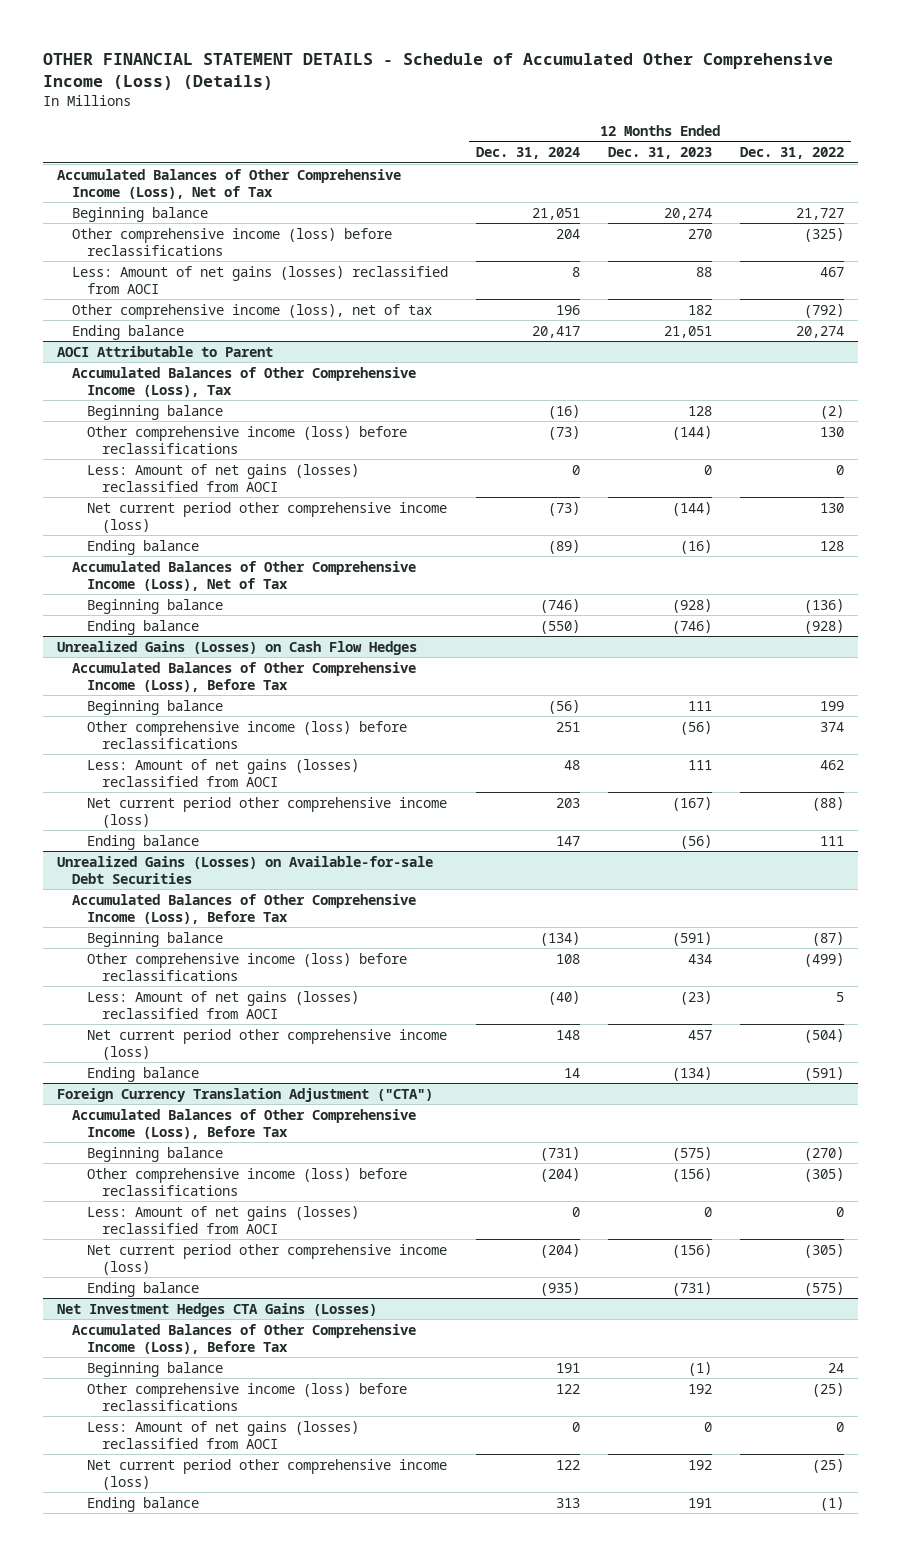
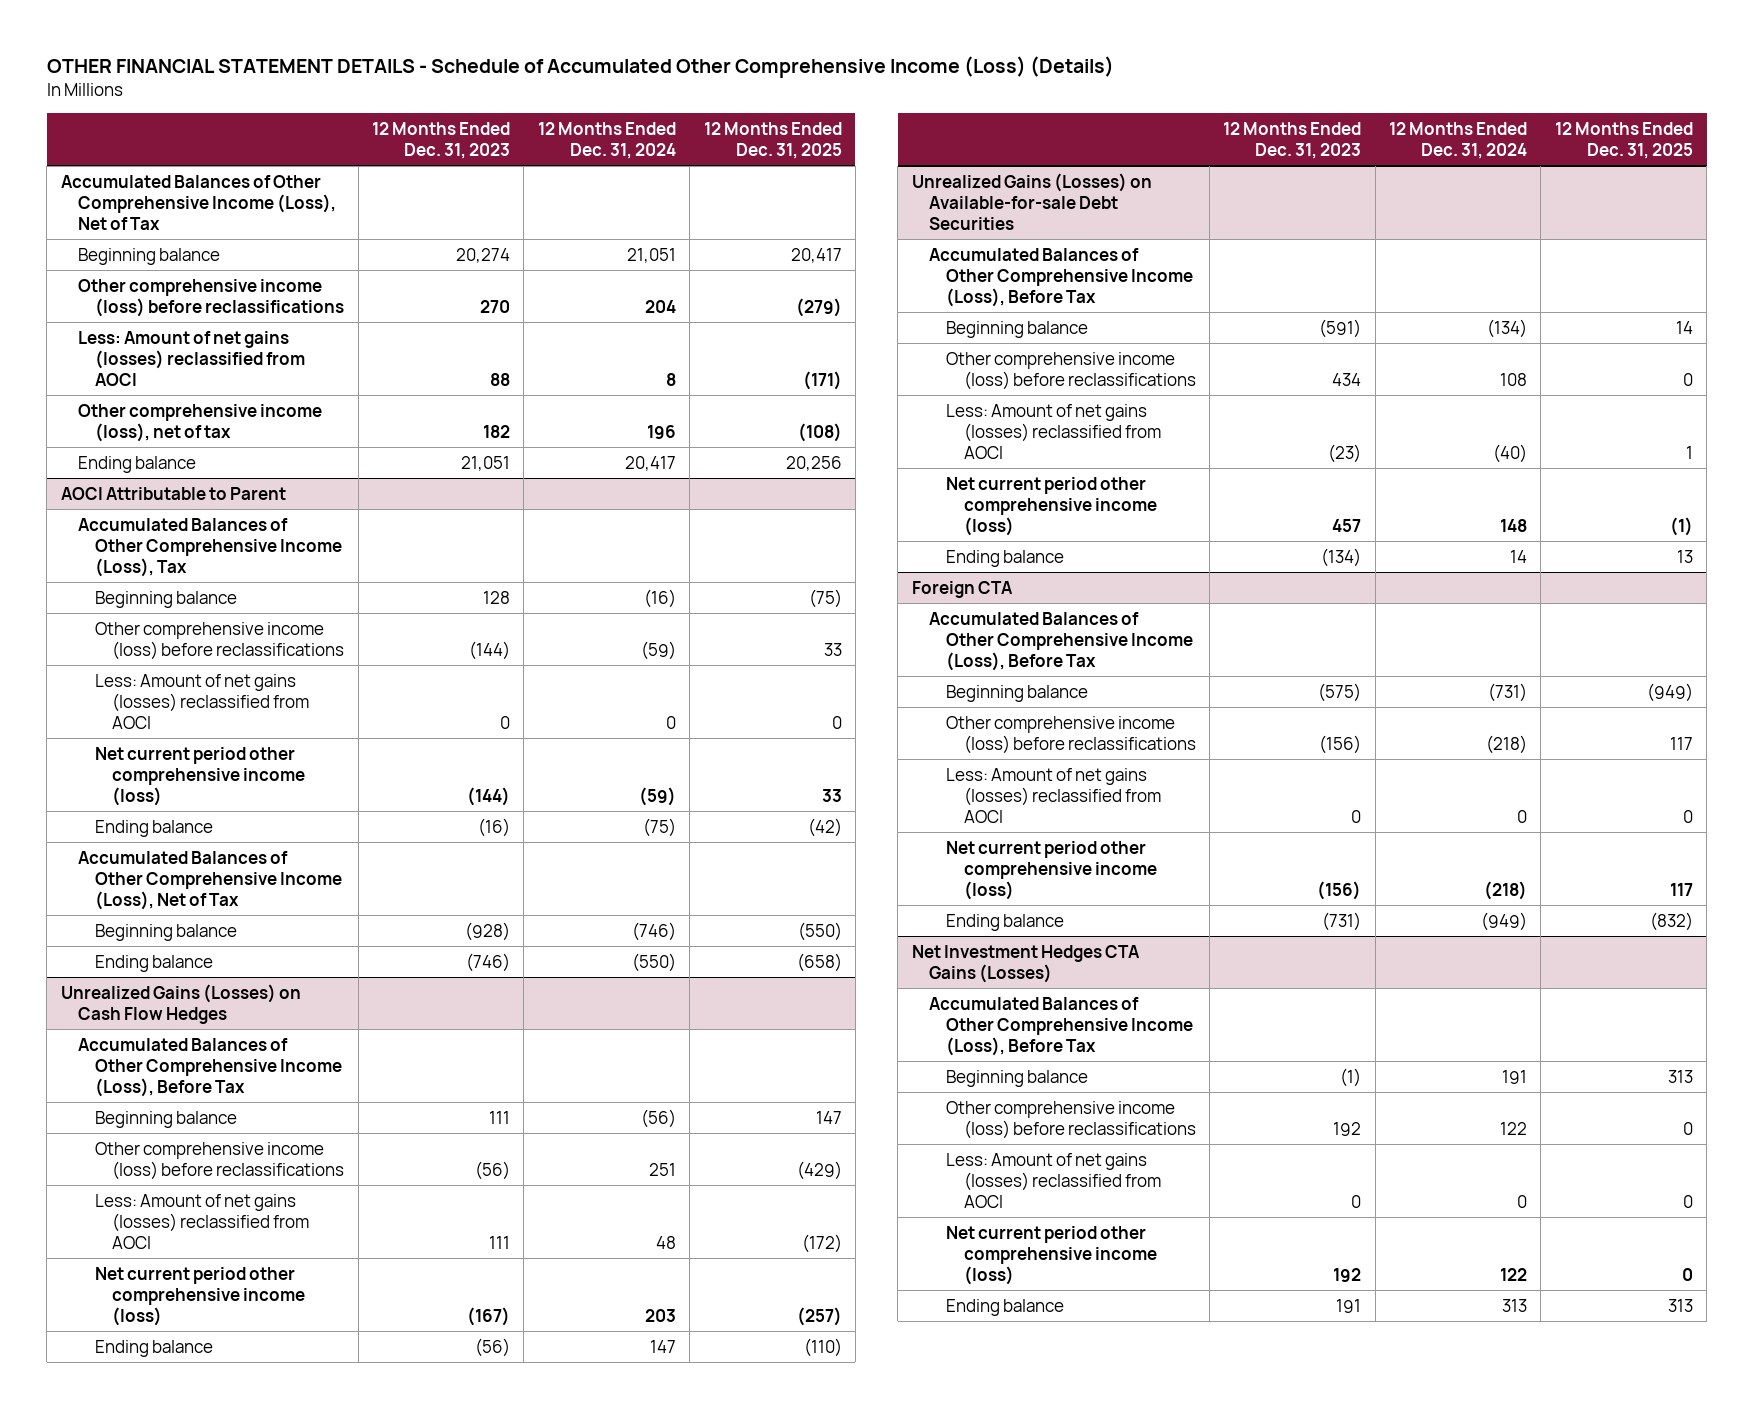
[739,147,844,160] Dec. 31, 2022 -> none
none -> [703,121,842,159] 12 Months Ended Dec. 31, 2025
[547,425,580,440] (73) -> [640,640,676,660] (59)
[547,501,580,516] (73) -> [638,787,676,807] (59)
[547,539,580,554] (89) -> [642,817,676,837] (75)
[56,1087,433,1102] Foreign Currency Translation Adjustment ("CTA") -> [911,580,1013,598] Foreign CTA
[539,1167,580,1182] (204) -> [1486,734,1528,754] (218)
[539,1243,580,1258] (204) -> [1484,881,1528,901] (218)
[539,1281,580,1296] (935) -> [1481,911,1528,931] (949)

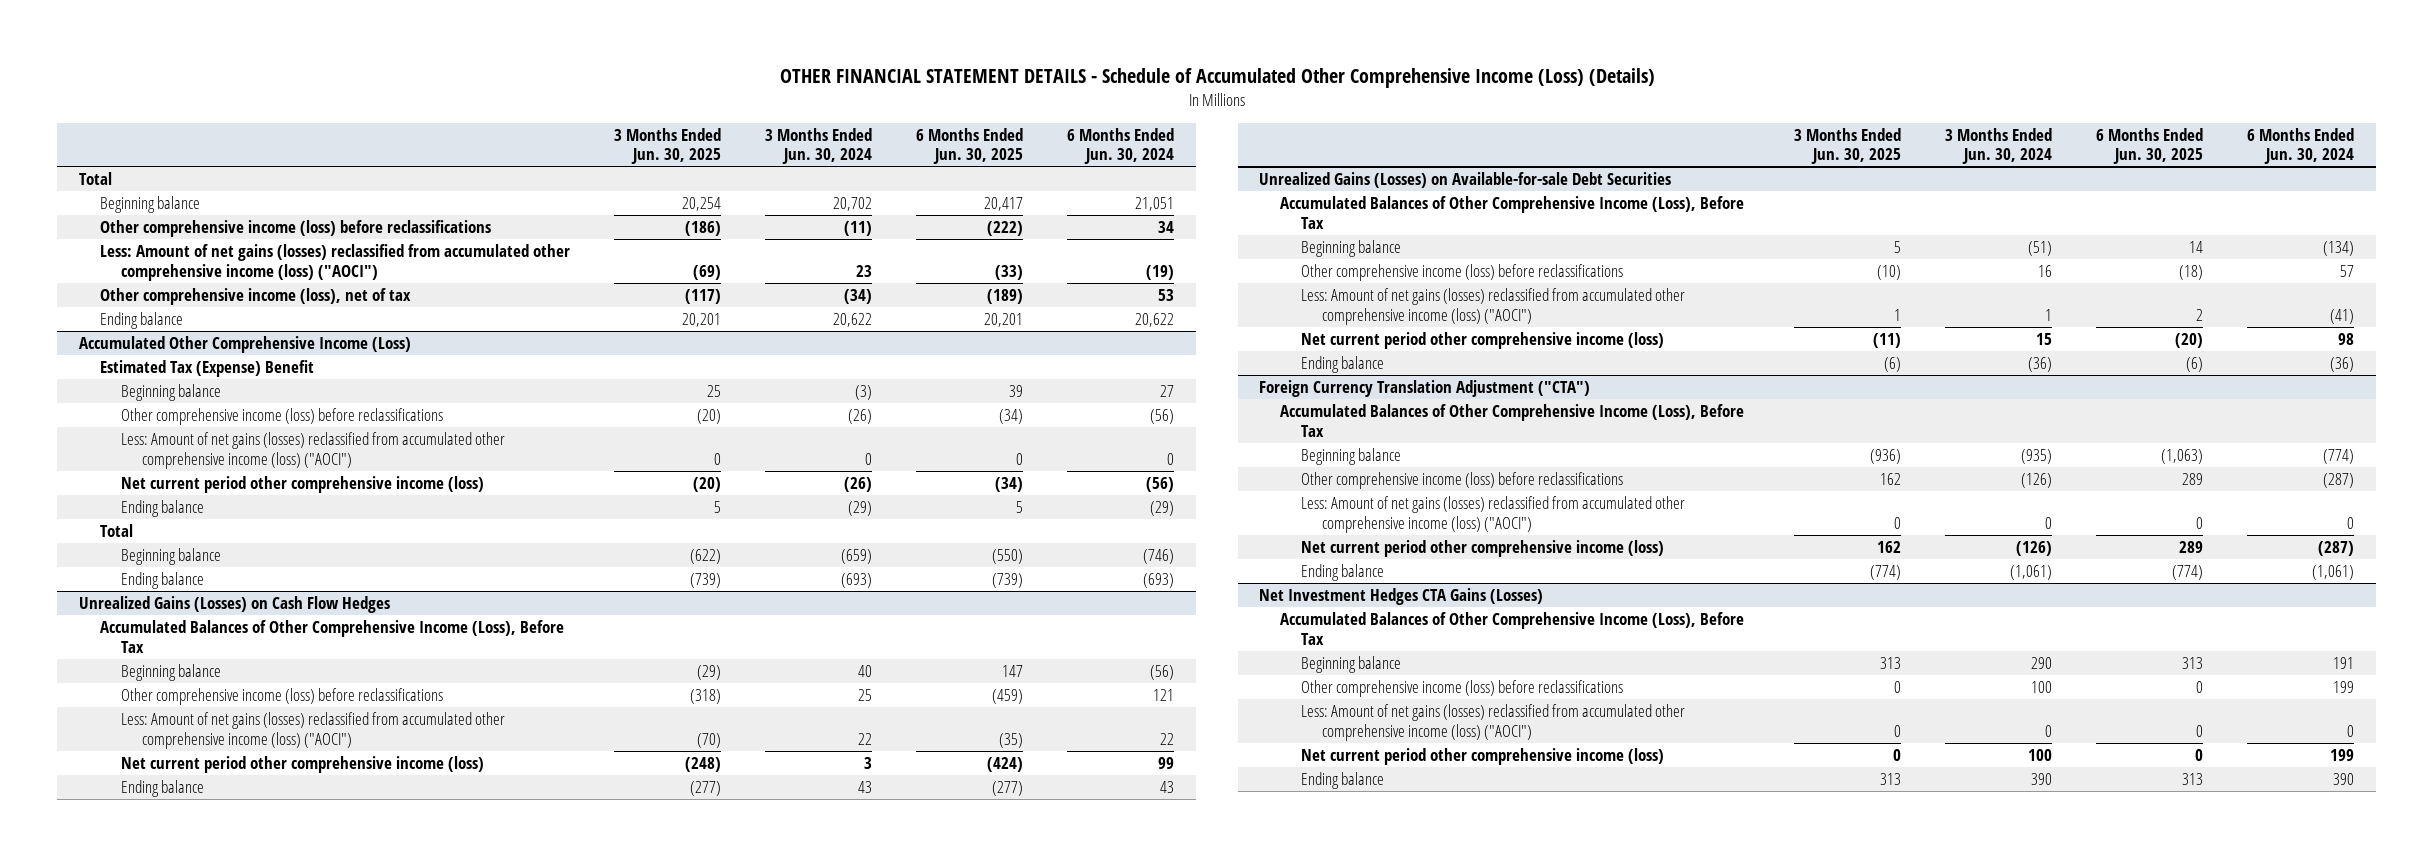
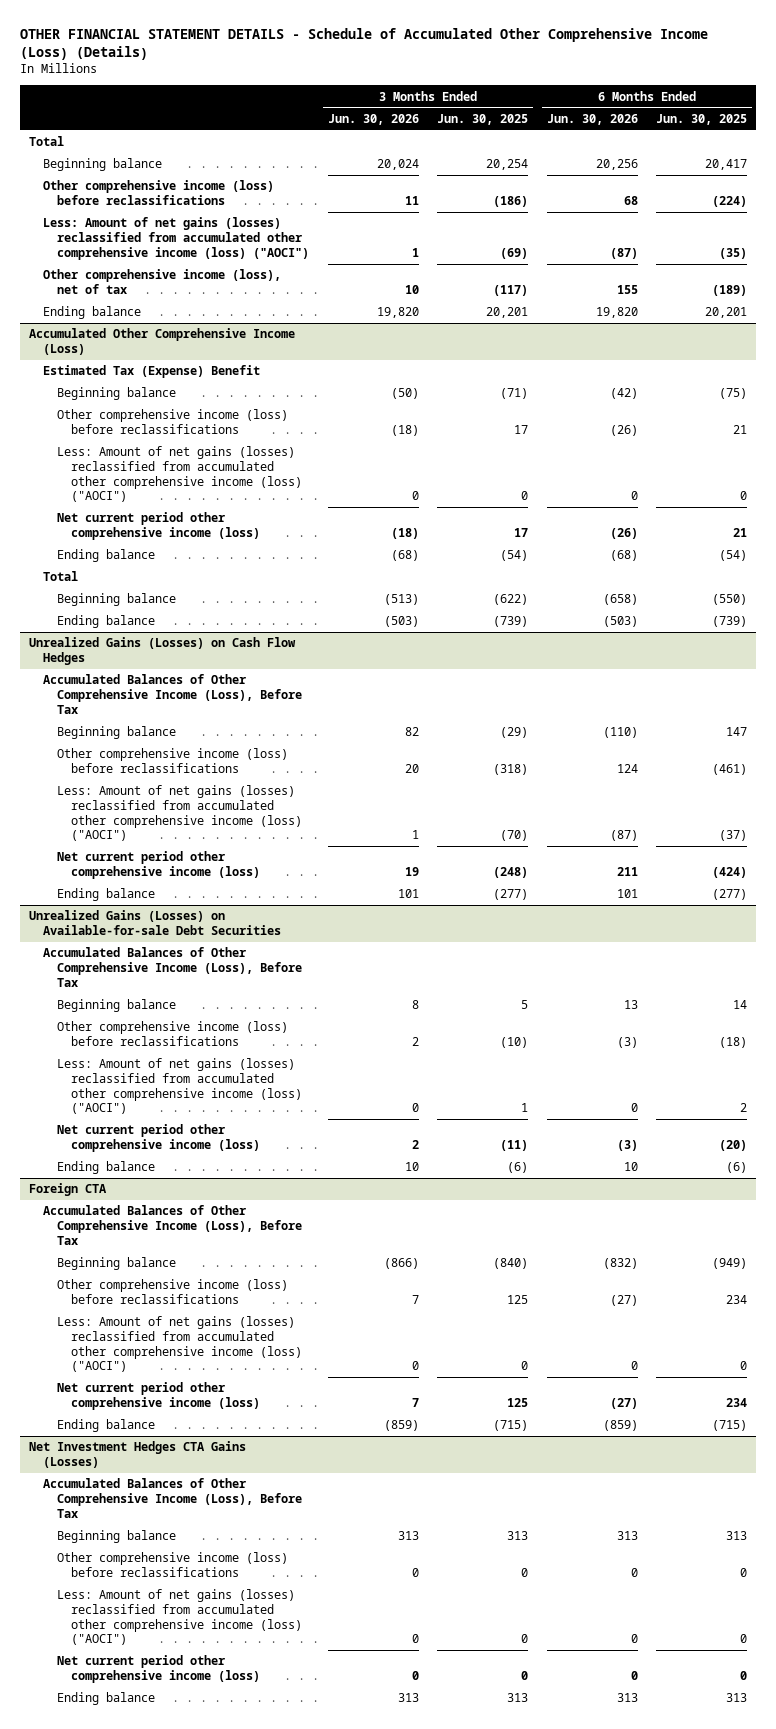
[764,127,872,165] 3 Months Ended Jun. 30, 2024 -> none
[1066,127,1174,165] 6 Months Ended Jun. 30, 2024 -> none
none -> [327,113,419,125] Jun. 30, 2026
none -> [546,113,638,125] Jun. 30, 2026
[986,221,1023,237] (222) -> [712,196,748,208] (224)
[994,264,1023,280] (33) -> [719,247,748,259] (35)
[706,385,721,398] 25 -> [500,388,529,400] (71)
[1008,385,1023,398] 39 -> [719,388,748,400] (75)
[696,409,721,425] (20) -> [514,425,529,435] 17
[998,409,1023,425] (34) -> [733,425,748,435] 21
[692,477,721,493] (20) -> [514,528,529,538] 17
[994,477,1023,493] (34) -> [733,528,748,538] 21
[713,501,721,514] 5 -> [500,550,529,562] (54)
[1015,501,1023,514] 5 -> [719,550,748,562] (54)
[991,689,1023,705] (459) -> [712,764,748,776] (461)
[998,732,1023,748] (35) -> [719,830,748,842] (37)
[1259,380,1591,398] Foreign Currency Translation Adjustment ("CTA") -> [29,1183,108,1197] Foreign CTA
[1870,449,1902,465] (936) -> [493,1258,529,1270] (840)
[2161,449,2204,465] (1,063) -> [712,1258,748,1270] (949)
[1880,473,1902,486] 162 -> [507,1295,529,1305] 125
[2182,473,2204,486] 289 -> [726,1295,748,1305] 234
[1877,541,1902,554] 162 -> [507,1398,529,1408] 125
[2179,541,2204,554] 289 -> [726,1398,748,1408] 234
[1870,565,1902,581] (774) -> [493,1420,529,1432] (715)
[2172,565,2204,581] (774) -> [712,1420,748,1432] (715)

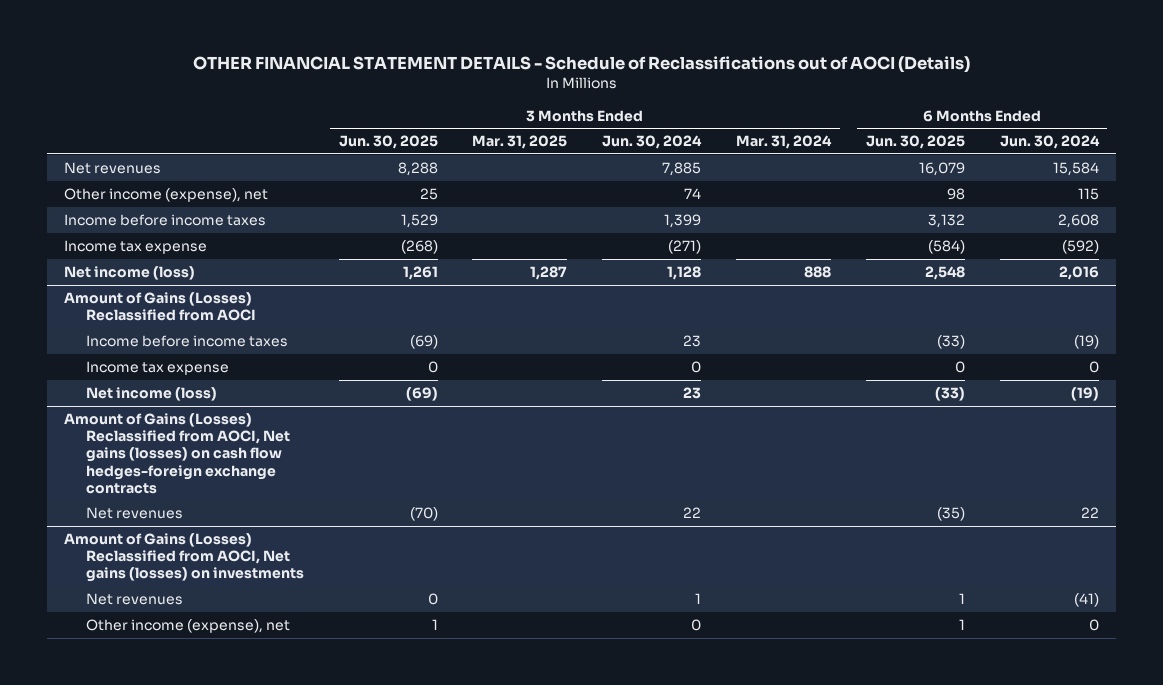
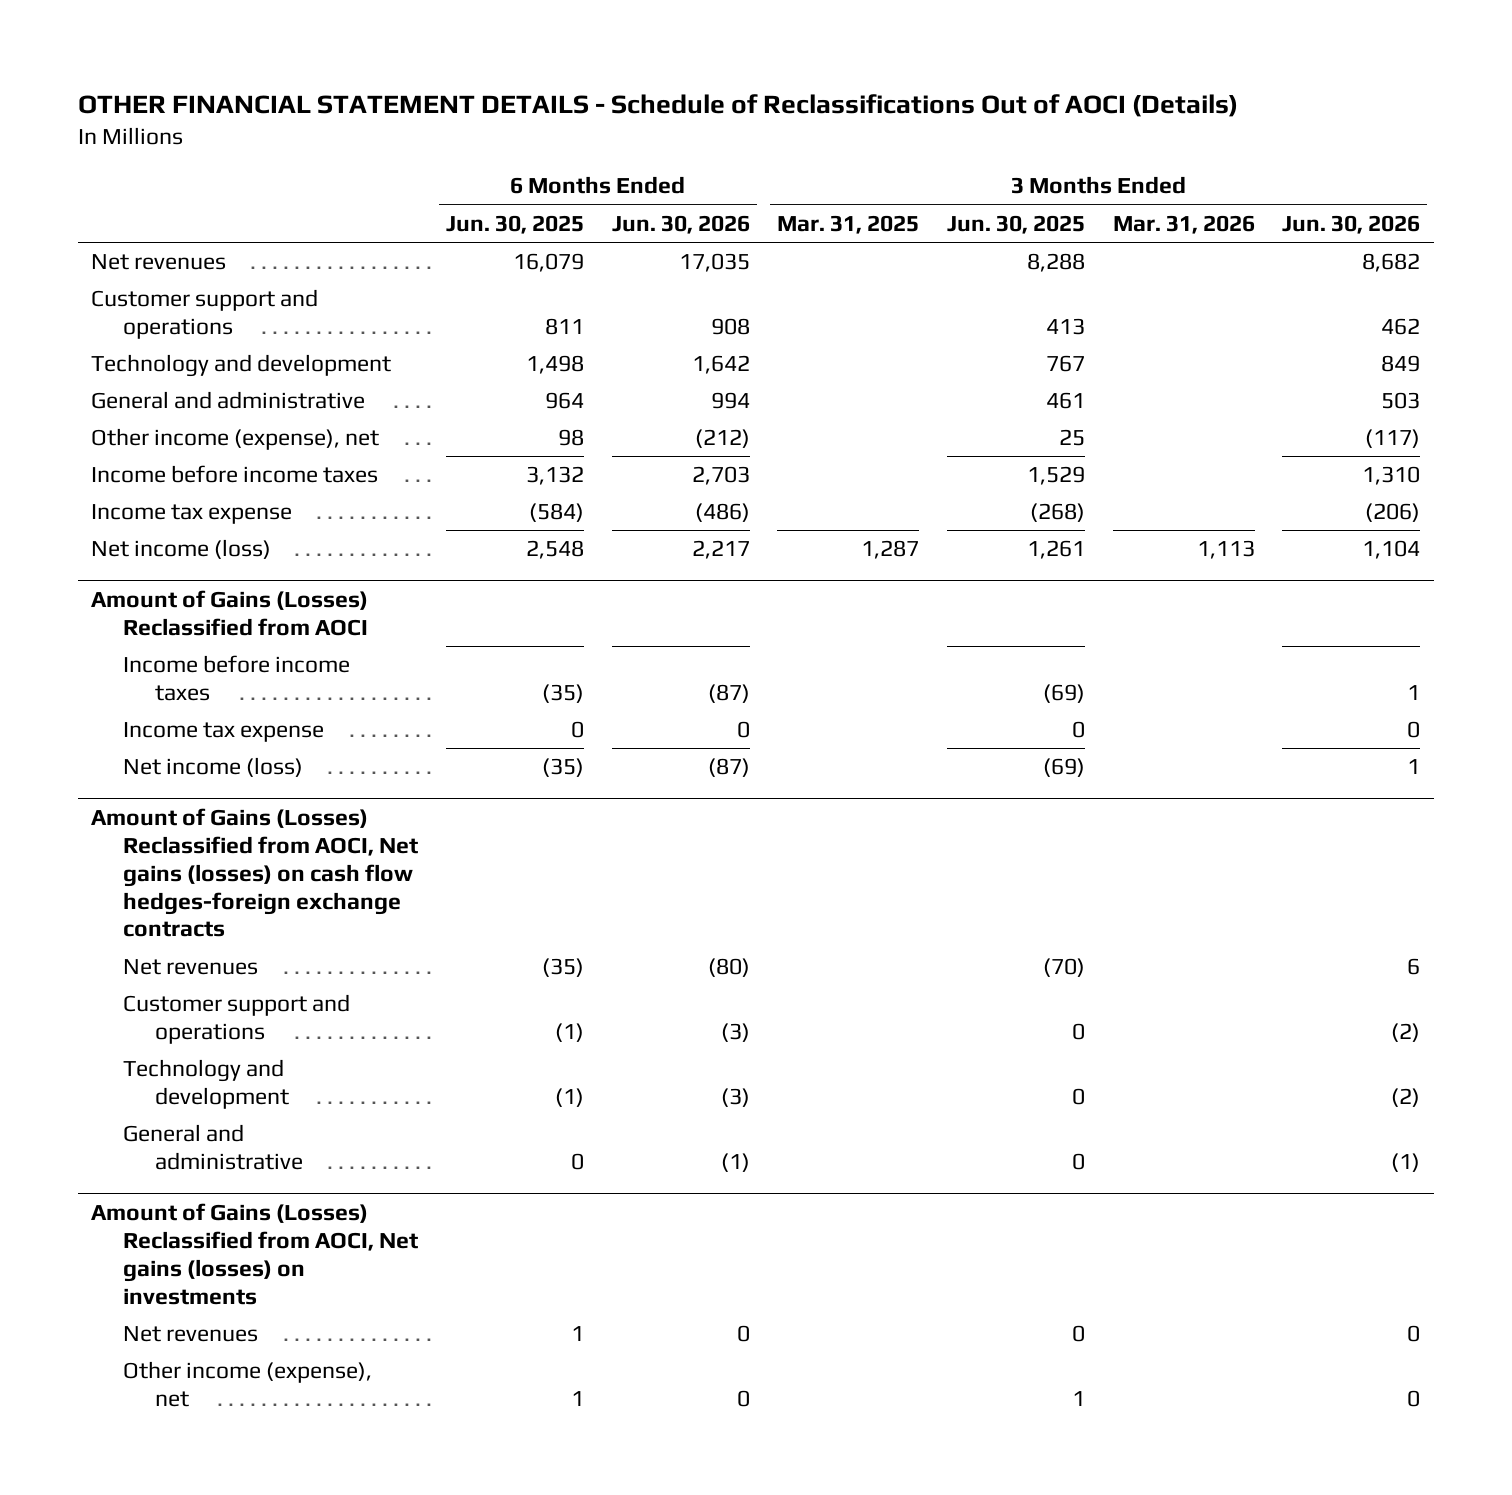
[192,56,970,74] OTHER FINANCIAL STATEMENT DETAILS - Schedule of Reclassifications out of AOCI (Details) -> [77,94,1238,118] OTHER FINANCIAL STATEMENT DETAILS - Schedule of Reclassifications Out of AOCI (Details)
[602,135,703,150] Jun. 30, 2024 -> none
[736,135,833,150] Mar. 31, 2024 -> none
[999,135,1100,150] Jun. 30, 2024 -> none
none -> [611,214,750,234] Jun. 30, 2026
none -> [1112,214,1255,234] Mar. 31, 2026
none -> [1282,214,1421,234] Jun. 30, 2026
none -> [91,289,319,339] Customer support and operations
none -> [91,354,392,378] Technology and development
none -> [91,391,366,410] General and administrative
[936,334,965,349] (33) -> [542,683,585,703] (35)
[934,386,965,401] (33) -> [542,758,585,778] (35)
none -> [123,994,351,1044] Customer support and operations
none -> [123,1059,290,1109] Technology and development
none -> [123,1124,304,1170] General and administrative

